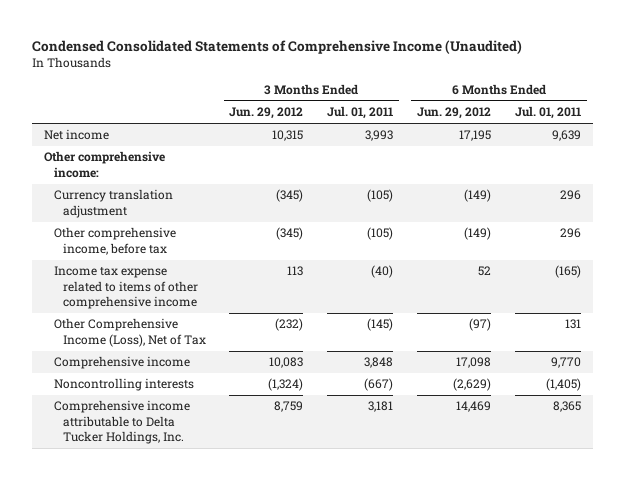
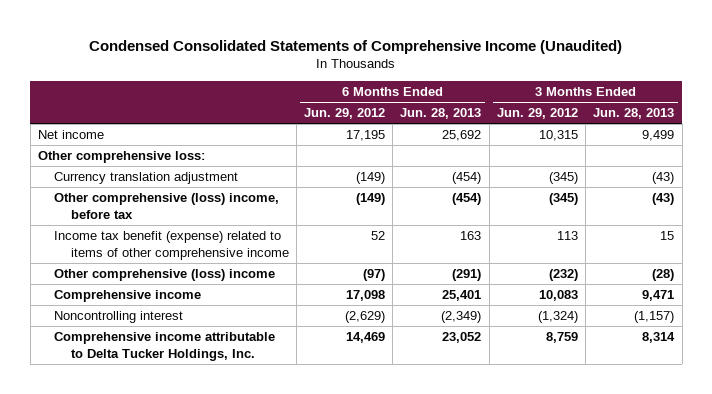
[327,106,394,120] Jul. 01, 2011 -> none
[515,106,582,120] Jul. 01, 2011 -> none
none -> [400,108,482,120] Jun. 28, 2013
none -> [593,108,675,120] Jun. 28, 2013
[44,151,166,178] Other comprehensive income: -> [37,150,205,163] Other comprehensive loss:
[53,227,176,255] Other comprehensive income, before tax -> [54,192,280,219] Other comprehensive (loss) income, before tax
[53,266,198,309] Income tax expense related to items of other comprehensive income -> [54,230,289,260] Income tax benefit (expense) related to items of other comprehensive income
[53,318,206,347] Other Comprehensive Income (Loss), Net of Tax -> [54,268,276,281] Other comprehensive (loss) income
[53,378,194,392] Noncontrolling interests -> [54,310,184,323] Noncontrolling interest

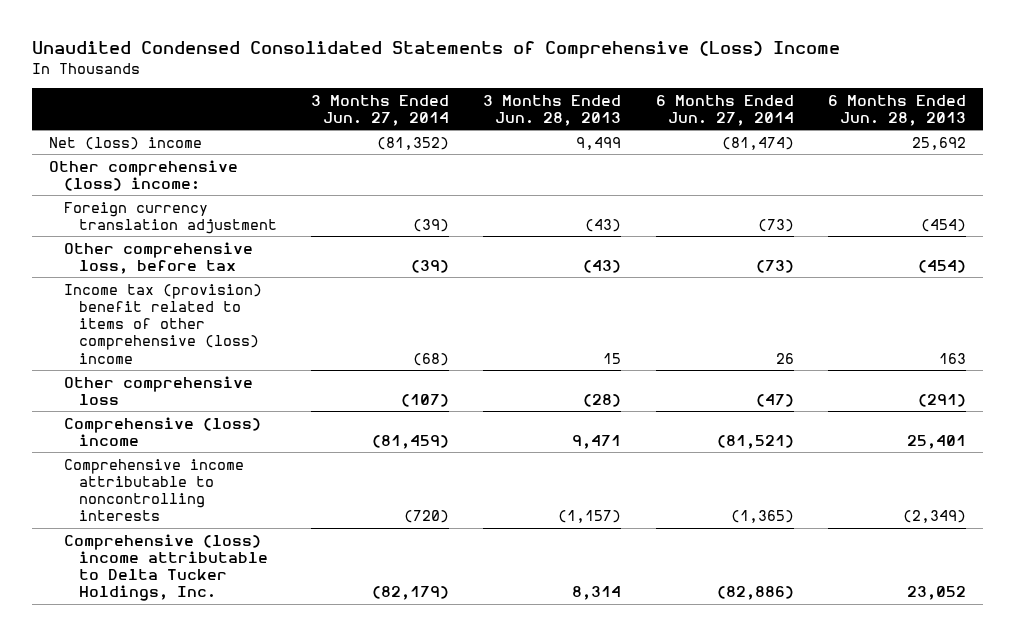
[89,39,623,54] Condensed Consolidated Statements of Comprehensive Income (Unaudited) -> [31,41,840,60] Unaudited Condensed Consolidated Statements of Comprehensive (Loss) Income
[304,108,386,120] Jun. 29, 2012 -> none
[496,108,578,120] Jun. 29, 2012 -> none
none -> [311,94,450,126] 3 Months Ended Jun. 27, 2014
none -> [655,94,794,126] 6 Months Ended Jun. 27, 2014
[37,129,104,139] Net income -> [48,136,202,150] Net (loss) income
[37,150,205,163] Other comprehensive loss: -> [48,159,238,191] Other comprehensive (loss) income:
[54,171,239,184] Currency translation adjustment -> [63,201,277,234] Foreign currency translation adjustment
[54,192,280,219] Other comprehensive (loss) income, before tax -> [63,241,253,274] Other comprehensive loss, before tax
[54,230,289,260] Income tax benefit (expense) related to items of other comprehensive income -> [63,283,262,364] Income tax (provision) benefit related to items of other comprehensive (loss) income
[54,268,276,281] Other comprehensive (loss) income -> [63,375,253,405] Other comprehensive loss
[54,289,202,302] Comprehensive income -> [63,416,261,446] Comprehensive (loss) income
[54,310,184,323] Noncontrolling interest -> [63,458,244,522] Comprehensive income attributable to noncontrolling interests
[54,331,276,361] Comprehensive income attributable to Delta Tucker Holdings, Inc. -> [63,533,268,602] Comprehensive (loss) income attributable to Delta Tucker Holdings, Inc.

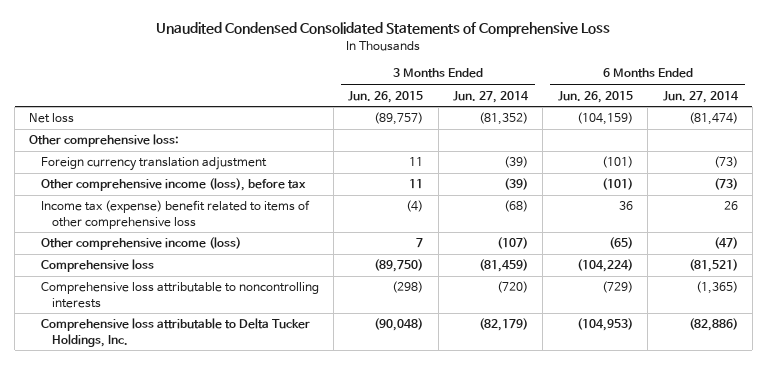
[31,41,840,60] Unaudited Condensed Consolidated Statements of Comprehensive (Loss) Income -> [156,22,611,38] Unaudited Condensed Consolidated Statements of Comprehensive Loss
[483,94,622,126] 3 Months Ended Jun. 28, 2013 -> none
[828,94,967,126] 6 Months Ended Jun. 28, 2013 -> none
none -> [348,90,424,103] Jun. 26, 2015
none -> [557,90,633,103] Jun. 26, 2015
[48,136,202,150] Net (loss) income -> [29,113,75,124] Net loss
[48,159,238,191] Other comprehensive (loss) income: -> [29,134,180,148] Other comprehensive loss:
[63,241,253,274] Other comprehensive loss, before tax -> [40,178,306,192] Other comprehensive income (loss), before tax
[63,283,262,364] Income tax (provision) benefit related to items of other comprehensive (loss) income -> [40,200,310,229] Income tax (expense) benefit related to items of other comprehensive loss
[63,375,253,405] Other comprehensive loss -> [40,237,241,251] Other comprehensive income (loss)
[63,416,261,446] Comprehensive (loss) income -> [40,259,154,273] Comprehensive loss
[63,458,244,522] Comprehensive income attributable to noncontrolling interests -> [40,282,319,308] Comprehensive loss attributable to noncontrolling interests
[63,533,268,602] Comprehensive (loss) income attributable to Delta Tucker Holdings, Inc. -> [40,318,310,347] Comprehensive loss attributable to Delta Tucker Holdings, Inc.

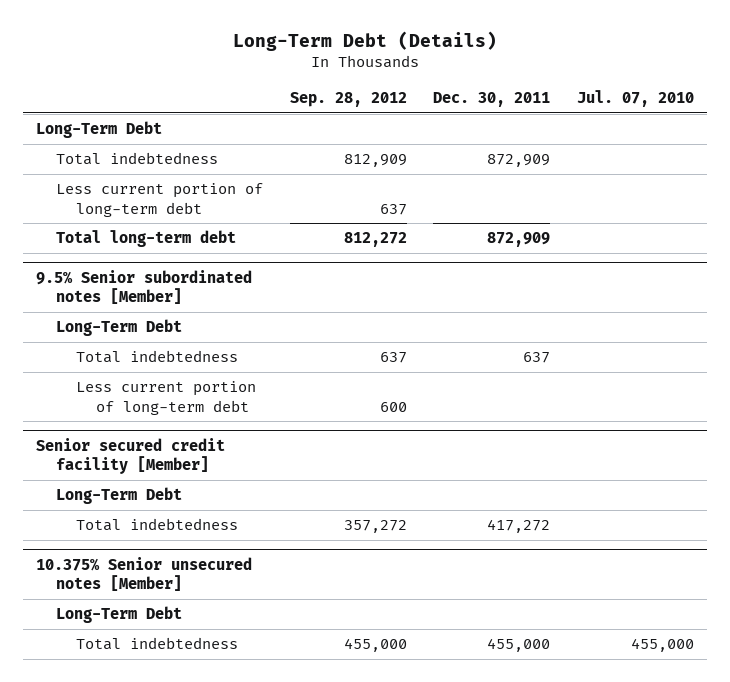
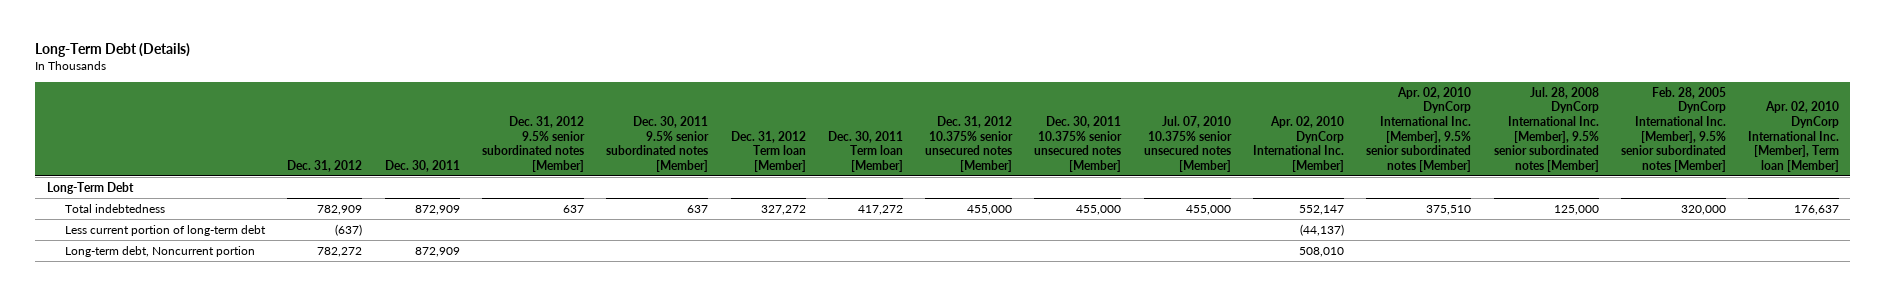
[289,91,407,107] Sep. 28, 2012 -> none
[576,89,694,107] Jul. 07, 2010 -> none
none -> [287,159,363,172] Dec. 31, 2012
none -> [481,116,585,172] Dec. 31, 2012 9.5% senior subordinated notes [Member]
none -> [606,116,710,172] Dec. 30, 2011 9.5% senior subordinated notes [Member]
none -> [730,130,806,172] Dec. 31, 2012 Term loan [Member]
none -> [827,130,903,172] Dec. 30, 2011 Term loan [Member]
none -> [925,116,1014,172] Dec. 31, 2012 10.375% senior unsecured notes [Member]
none -> [1034,116,1123,172] Dec. 30, 2011 10.375% senior unsecured notes [Member]
none -> [1143,116,1232,172] Jul. 07, 2010 10.375% senior unsecured notes [Member]
none -> [1253,116,1345,172] Apr. 02, 2010 DynCorp International Inc. [Member]
none -> [1366,86,1472,172] Apr. 02, 2010 DynCorp International Inc. [Member], 9.5% senior subordinated notes [Member]
none -> [1493,86,1599,172] Jul. 28, 2008 DynCorp International Inc. [Member], 9.5% senior subordinated notes [Member]
none -> [1620,86,1726,172] Feb. 28, 2005 DynCorp International Inc. [Member], 9.5% senior subordinated notes [Member]
none -> [1748,101,1840,172] Apr. 02, 2010 DynCorp International Inc. [Member], Term loan [Member]
[36,270,253,305] 9.5% Senior subordinated notes [Member] -> none
[56,319,183,337] Long-Term Debt -> none
[76,350,239,364] Total indebtedness -> none
[76,381,257,415] Less current portion of long-term debt -> none
[36,438,226,475] Senior secured credit facility [Member] -> none
[56,487,183,505] Long-Term Debt -> none
[76,518,239,532] Total indebtedness -> none
[36,557,253,592] 10.375% Senior unsecured notes [Member] -> none
[56,606,183,624] Long-Term Debt -> none
[76,637,239,651] Total indebtedness -> none
[56,230,237,248] Total long-term debt -> [65,245,256,257] Long-term debt, Noncurrent portion

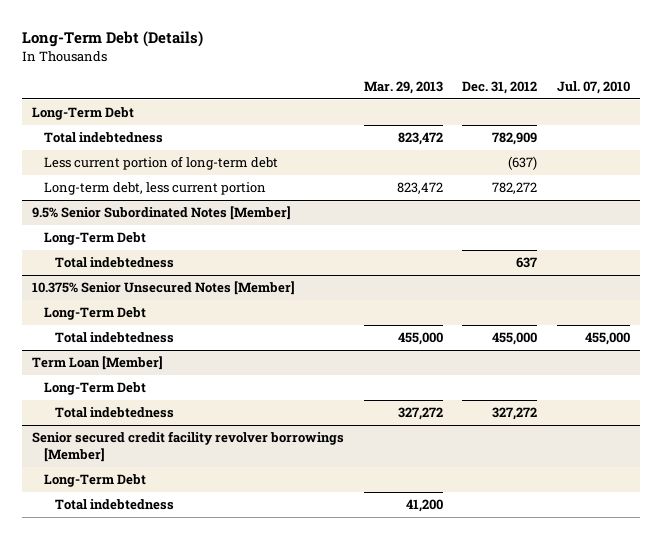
[384,159,460,172] Dec. 30, 2011 -> none
[481,116,585,172] Dec. 31, 2012 9.5% senior subordinated notes [Member] -> none
[606,116,710,172] Dec. 30, 2011 9.5% senior subordinated notes [Member] -> none
[730,130,806,172] Dec. 31, 2012 Term loan [Member] -> none
[827,130,903,172] Dec. 30, 2011 Term loan [Member] -> none
[925,116,1014,172] Dec. 31, 2012 10.375% senior unsecured notes [Member] -> none
[1034,116,1123,172] Dec. 30, 2011 10.375% senior unsecured notes [Member] -> none
[1143,116,1232,172] Jul. 07, 2010 10.375% senior unsecured notes [Member] -> none
[1253,116,1345,172] Apr. 02, 2010 DynCorp International Inc. [Member] -> none
[1366,86,1472,172] Apr. 02, 2010 DynCorp International Inc. [Member], 9.5% senior subordinated notes [Member] -> none
[1493,86,1599,172] Jul. 28, 2008 DynCorp International Inc. [Member], 9.5% senior subordinated notes [Member] -> none
[1620,86,1726,172] Feb. 28, 2005 DynCorp International Inc. [Member], 9.5% senior subordinated notes [Member] -> none
[1748,101,1840,172] Apr. 02, 2010 DynCorp International Inc. [Member], Term loan [Member] -> none
none -> [363,81,443,95] Mar. 29, 2013
none -> [557,81,631,95] Jul. 07, 2010
[65,245,256,257] Long-term debt, Noncurrent portion -> [43,182,266,196] Long-term debt, less current portion
none -> [32,206,292,221] 9.5% Senior Subordinated Notes [Member]
none -> [43,232,146,246] Long-Term Debt
none -> [55,257,175,269] Total indebtedness
none -> [32,281,296,296] 10.375% Senior Unsecured Notes [Member]
none -> [43,307,146,321] Long-Term Debt
none -> [55,332,175,344] Total indebtedness
none -> [32,356,164,371] Term Loan [Member]
none -> [43,382,146,396] Long-Term Debt
none -> [55,407,175,419] Total indebtedness
none -> [32,431,345,463] Senior secured credit facility revolver borrowings [Member]
none -> [43,474,146,488] Long-Term Debt
none -> [55,499,175,511] Total indebtedness

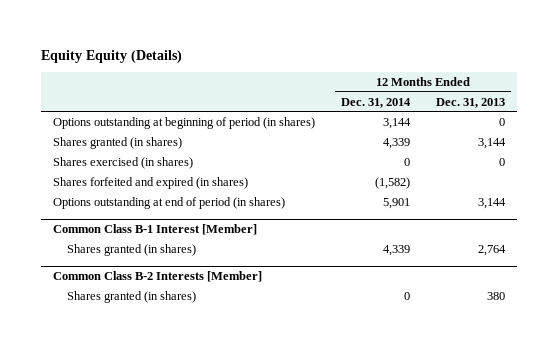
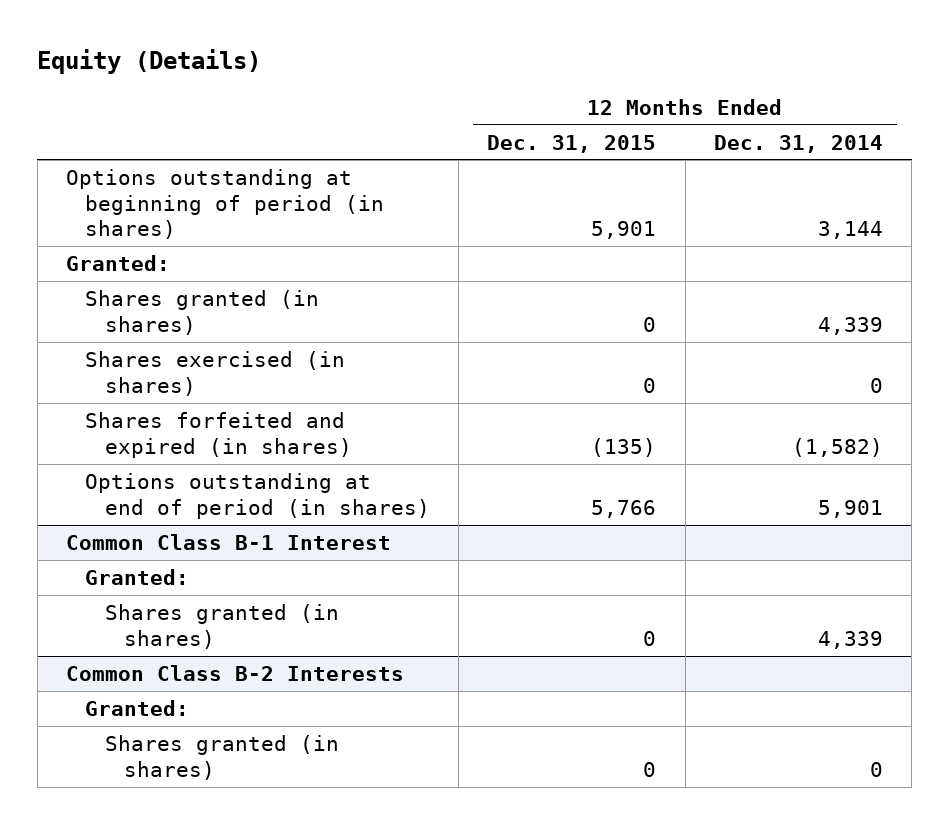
[40,49,182,63] Equity Equity (Details) -> [37,49,262,75] Equity (Details)
[435,97,505,108] Dec. 31, 2013 -> none
none -> [487,134,657,153] Dec. 31, 2015
none -> [66,254,171,271] Granted:
[53,224,258,236] Common Class B-1 Interest [Member] -> [66,533,392,550] Common Class B-1 Interest
none -> [85,568,190,585] Granted:
[53,271,263,283] Common Class B-2 Interests [Member] -> [66,664,405,681] Common Class B-2 Interests
none -> [85,699,190,716] Granted:

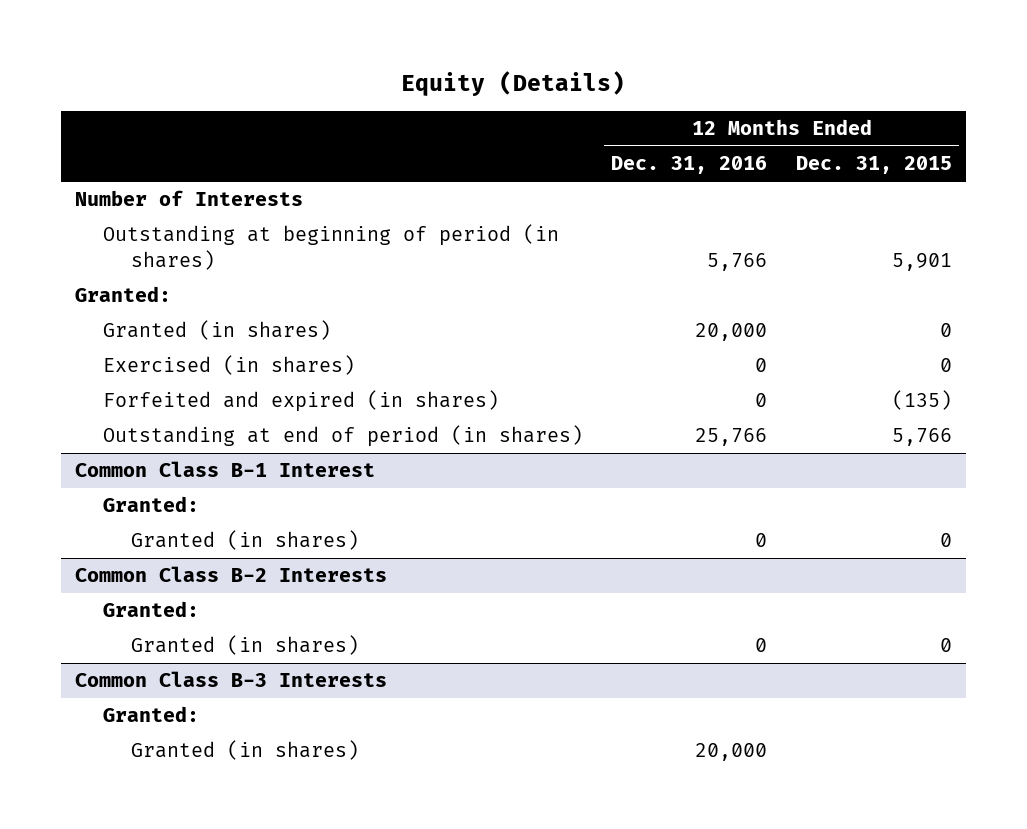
[714,134,884,153] Dec. 31, 2014 -> none
none -> [611,156,768,175] Dec. 31, 2016
none -> [74,190,303,207] Number of Interests
[66,168,385,240] Options outstanding at beginning of period (in shares) -> [102,224,559,270] Outstanding at beginning of period (in shares)
[85,289,320,335] Shares granted (in shares) -> [102,320,331,341] Granted (in shares)
[85,350,346,396] Shares exercised (in shares) -> [102,355,355,376] Exercised (in shares)
[85,411,352,458] Shares forfeited and expired (in shares) -> [102,390,499,413] Forfeited and expired (in shares)
[85,472,430,519] Options outstanding at end of period (in shares) -> [102,425,583,448] Outstanding at end of period (in shares)
[104,603,339,649] Shares granted (in shares) -> [130,530,359,551] Granted (in shares)
[104,734,339,780] Shares granted (in shares) -> [130,635,359,656] Granted (in shares)
none -> [74,671,387,688] Common Class B-3 Interests
none -> [102,706,199,723] Granted:
none -> [130,740,359,761] Granted (in shares)

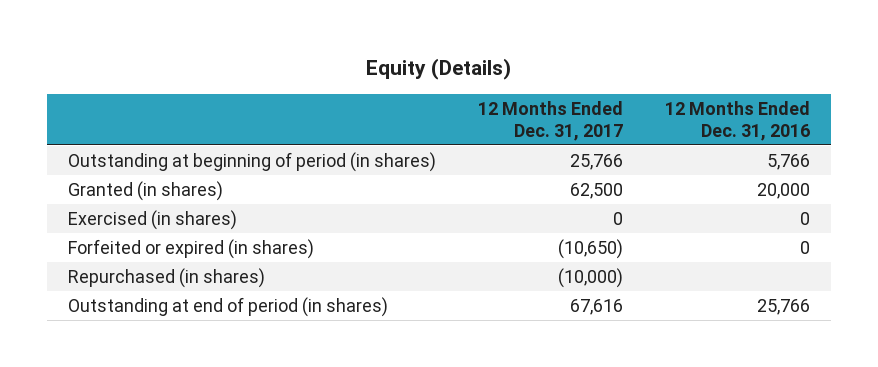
[796,156,953,175] Dec. 31, 2015 -> none
none -> [478,100,624,141] 12 Months Ended Dec. 31, 2017
[74,190,303,207] Number of Interests -> none
[74,286,171,303] Granted: -> none
[102,390,499,413] Forfeited and expired (in shares) -> [68,239,315,260] Forfeited or expired (in shares)
none -> [68,268,266,289] Repurchased (in shares)
[74,461,375,478] Common Class B-1 Interest -> none
[102,496,199,513] Granted: -> none
[130,530,359,551] Granted (in shares) -> none
[74,566,387,583] Common Class B-2 Interests -> none
[102,601,199,618] Granted: -> none
[130,635,359,656] Granted (in shares) -> none
[74,671,387,688] Common Class B-3 Interests -> none
[102,706,199,723] Granted: -> none
[130,740,359,761] Granted (in shares) -> none

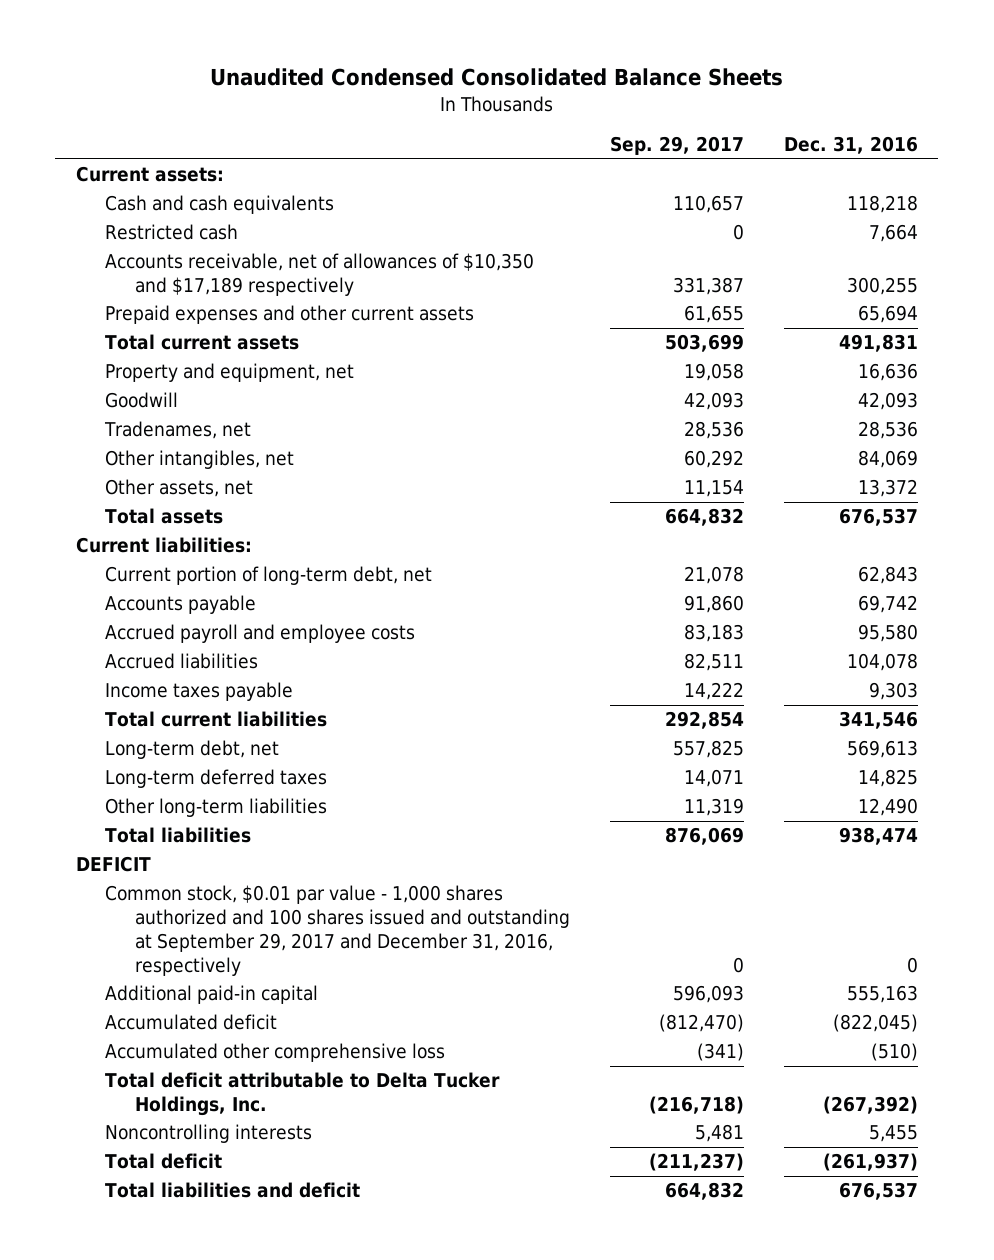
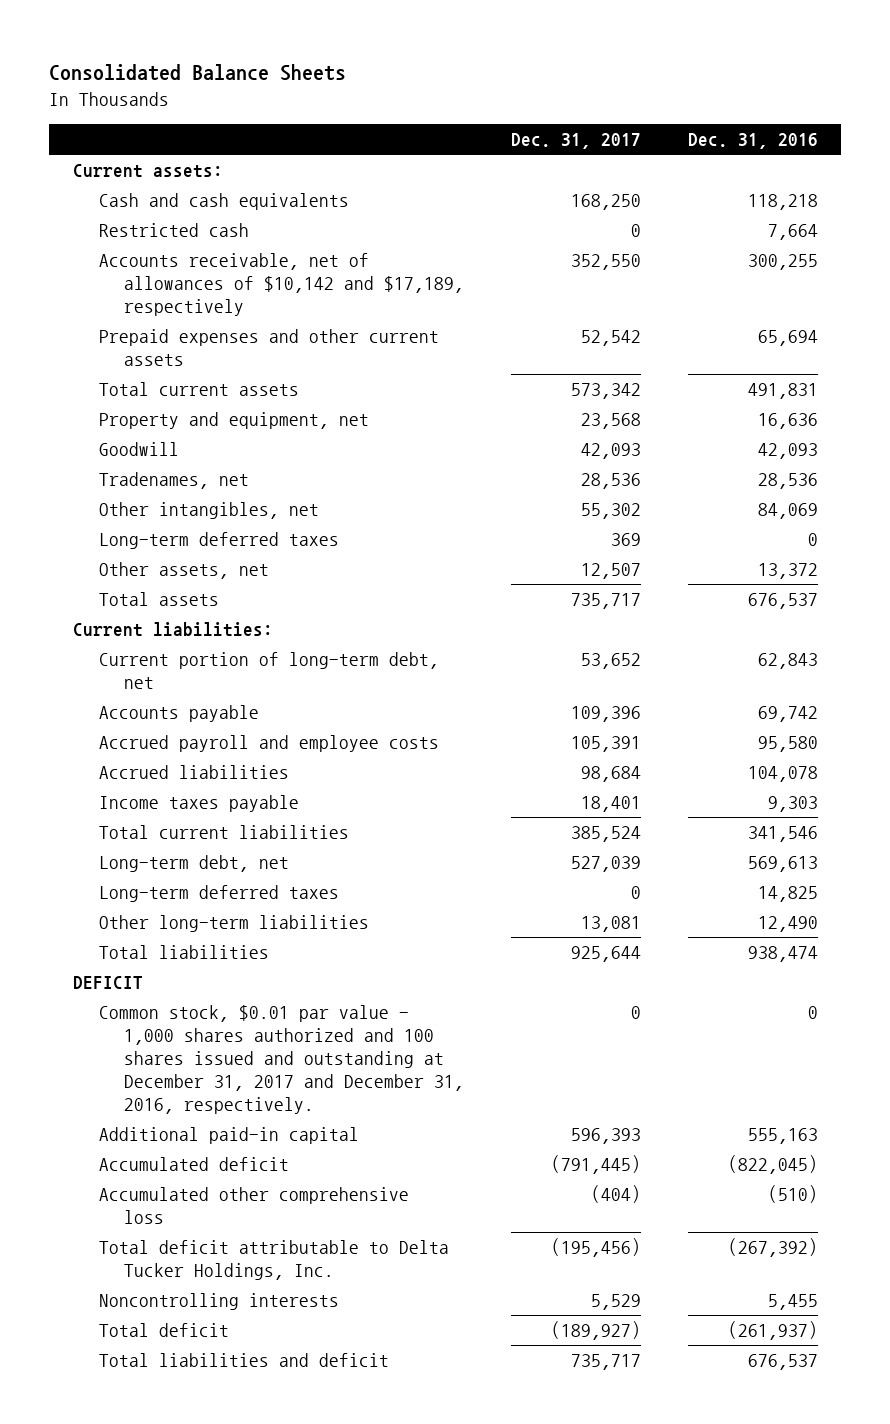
[209,68,783,87] Unaudited Condensed Consolidated Balance Sheets -> [49,63,347,81] Consolidated Balance Sheets
[609,136,744,156] Sep. 29, 2017 -> none
none -> [511,133,642,150] Dec. 31, 2017
[105,253,535,297] Accounts receivable, net of allowances of $10,350 and $17,189 respectively -> [98,253,465,316] Accounts receivable, net of allowances of $10,142 and $17,189, respectively
none -> [98,532,339,550] Long-term deferred taxes
[105,885,570,976] Common stock, $0.01 par value - 1,000 shares authorized and 100 shares issued and outstanding at September 29, 2017 and December 31, 2016, respectively -> [98,1005,465,1114] Common stock, $0.01 par value - 1,000 shares authorized and 100 shares issued and outstanding at December 31, 2017 and December 31, 2016, respectively.

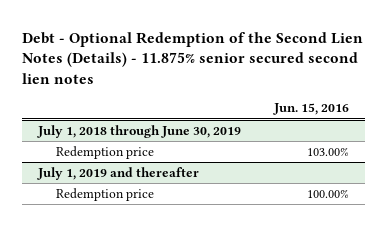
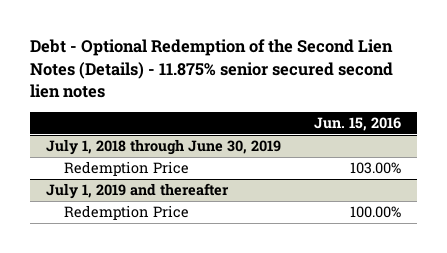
[56,146,155,160] Redemption price -> [63,161,189,177] Redemption Price
[56,188,155,202] Redemption price -> [63,205,189,221] Redemption Price

